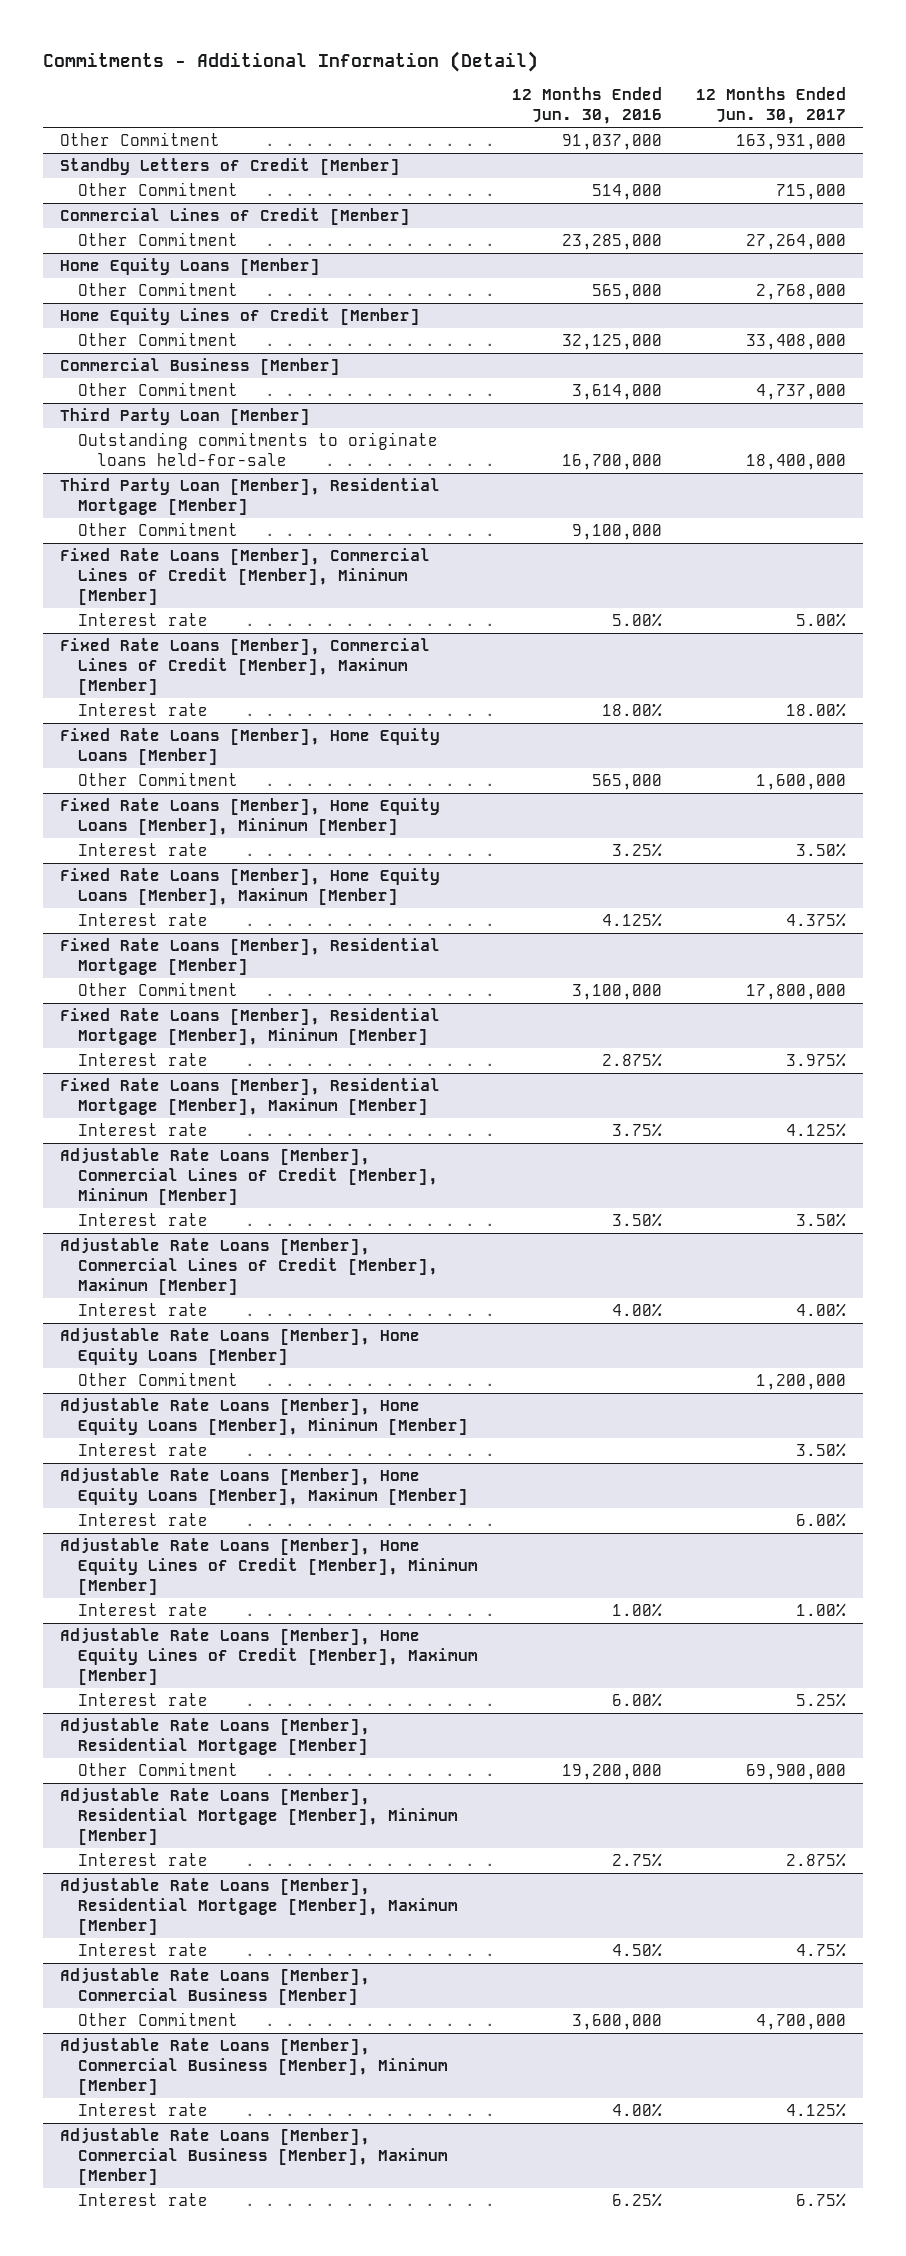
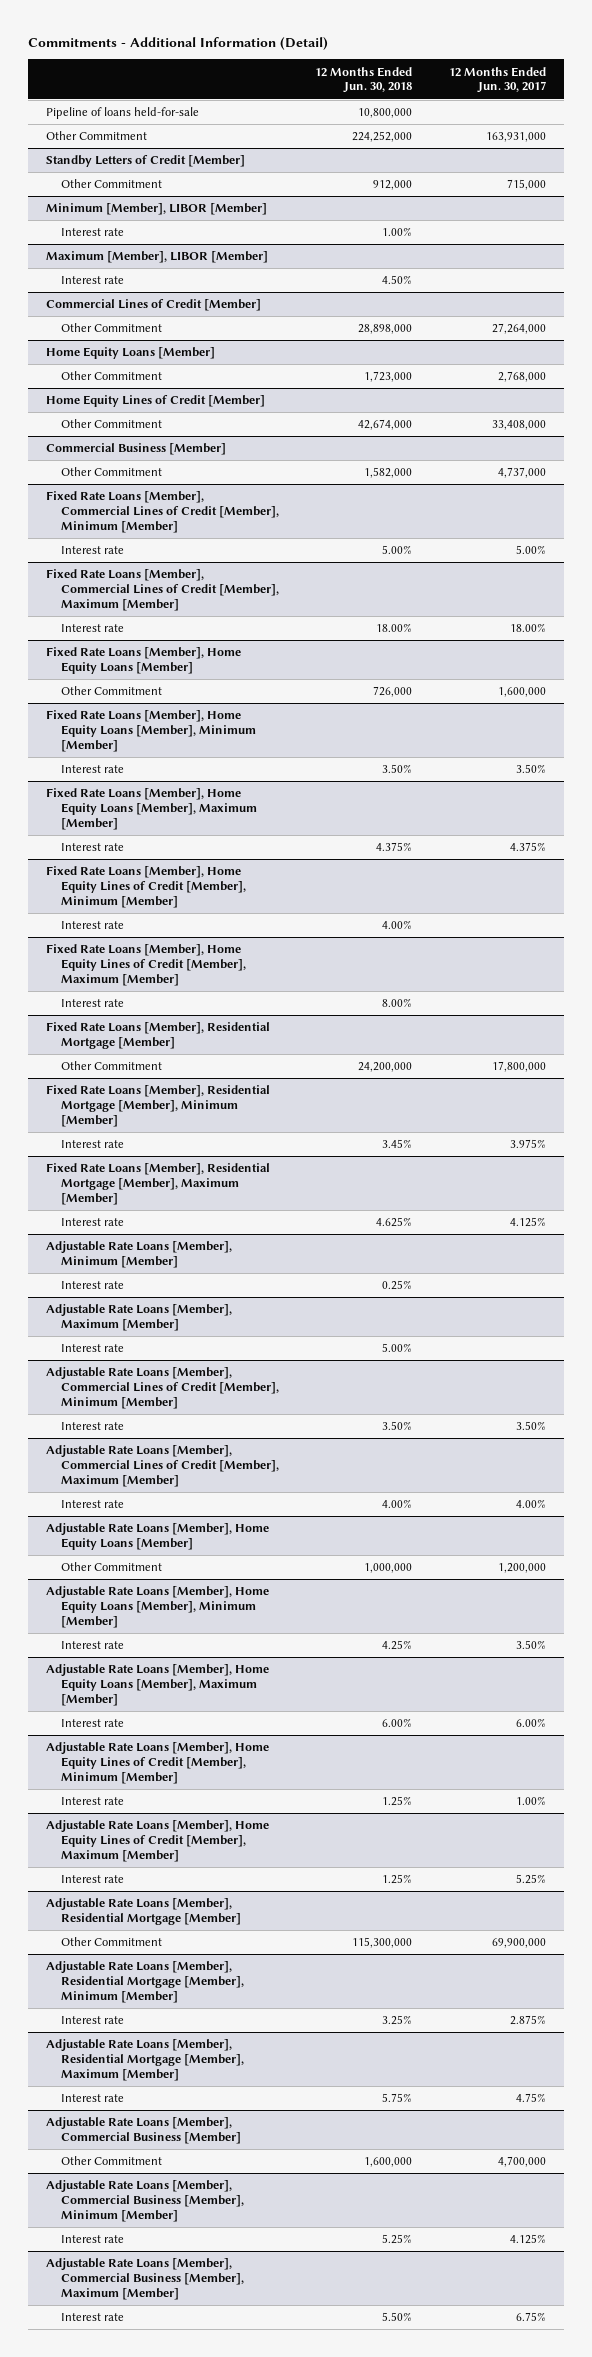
[512,86,663,124] 12 Months Ended Jun. 30, 2016 -> none
none -> [315,66,413,94] 12 Months Ended Jun. 30, 2018
none -> [46,107,200,120] Pipeline of loans held-for-sale
none -> [46,203,268,216] Minimum [Member], LIBOR [Member]
none -> [60,228,124,237] Interest rate
none -> [46,251,269,264] Maximum [Member], LIBOR [Member]
none -> [60,276,124,285] Interest rate
[59,408,310,426] Third Party Loan [Member] -> none
[78,432,439,466] Outstanding commitments to originate loans held-for-sale -> none
[59,478,440,515] Third Party Loan [Member], Residential Mortgage [Member] -> none
[78,522,239,537] Other Commitment -> none
none -> [46,866,246,908] Fixed Rate Loans [Member], Home Equity Lines of Credit [Member], Minimum [Member]
none -> [60,921,124,930] Interest rate
none -> [46,944,246,986] Fixed Rate Loans [Member], Home Equity Lines of Credit [Member], Maximum [Member]
none -> [60,999,124,1008] Interest rate
none -> [46,1241,233,1269] Adjustable Rate Loans [Member], Minimum [Member]
none -> [60,1281,124,1290] Interest rate
none -> [46,1304,233,1332] Adjustable Rate Loans [Member], Maximum [Member]
none -> [60,1344,124,1353] Interest rate

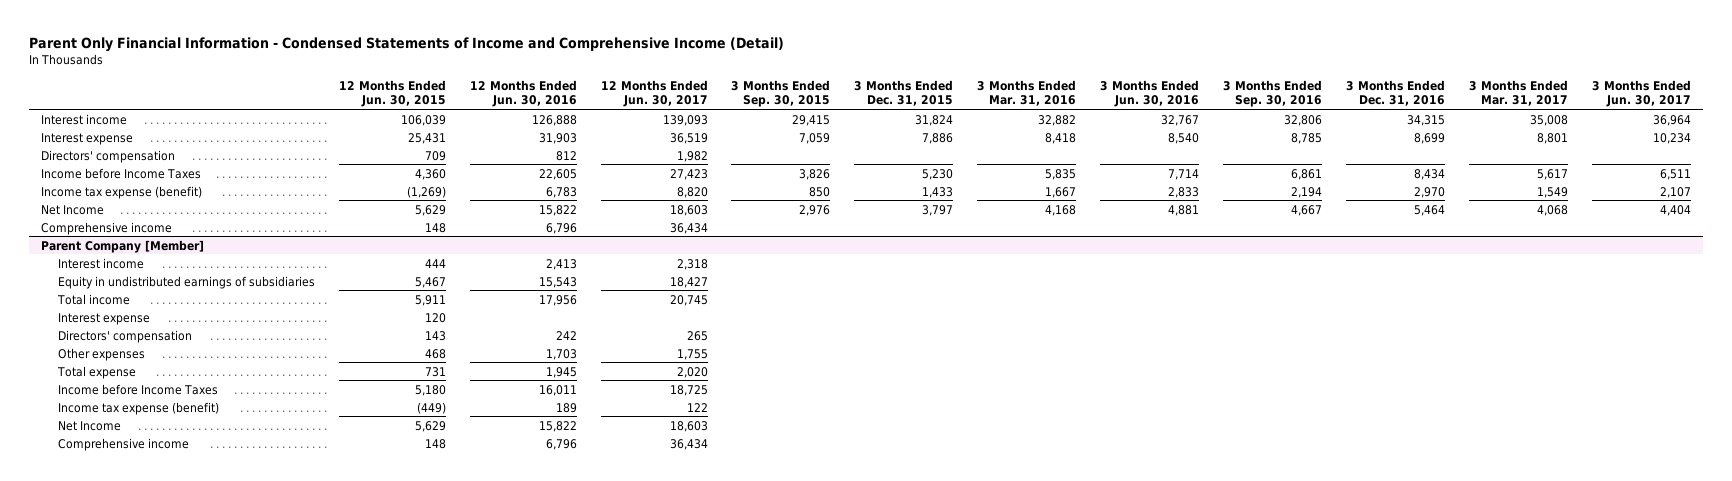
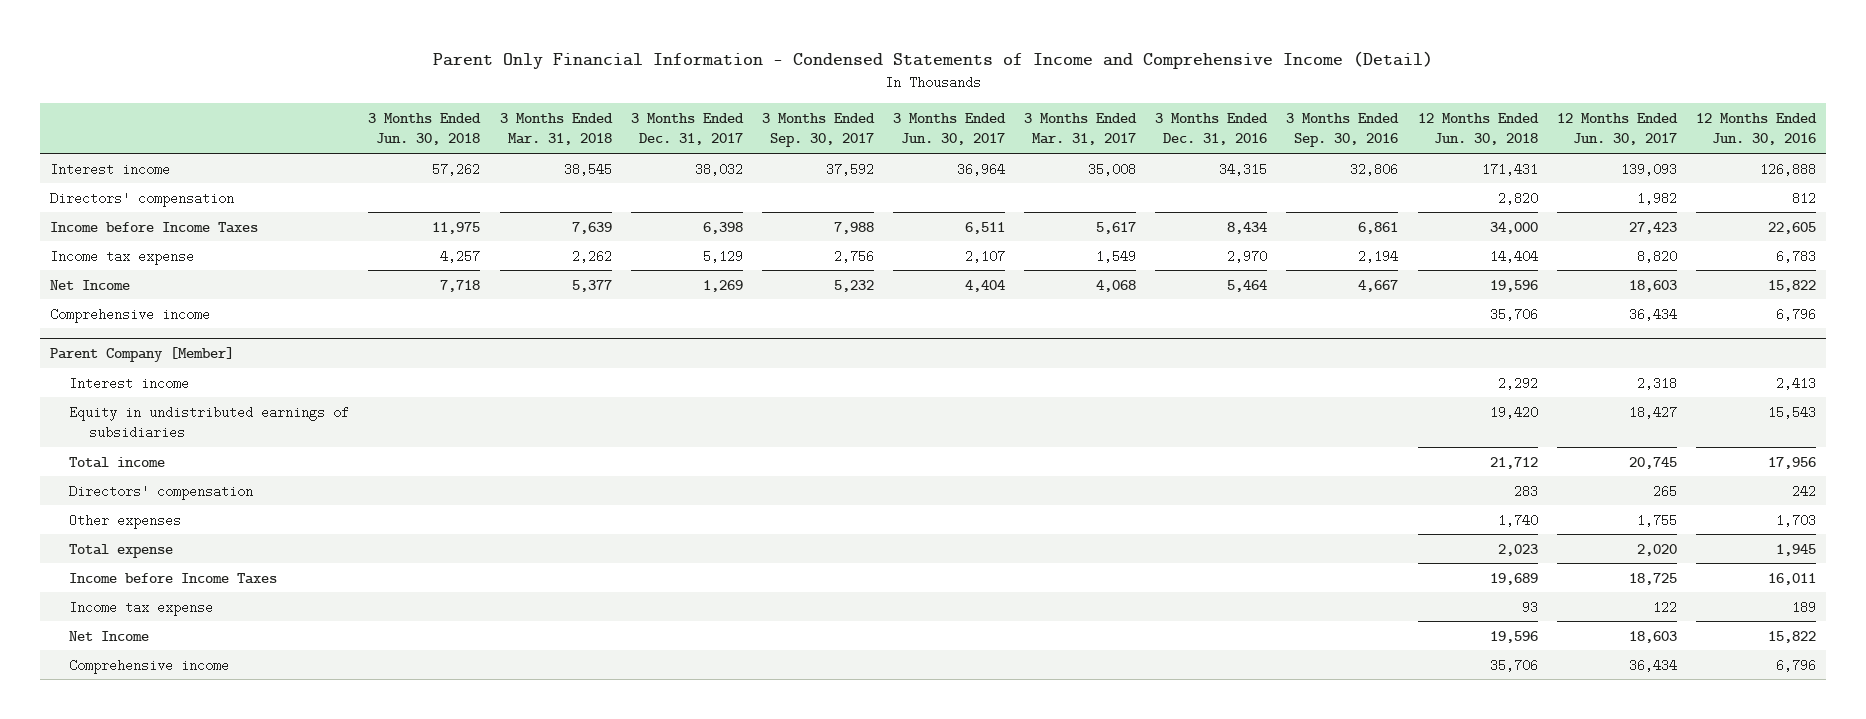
[338,79,446,108] 12 Months Ended Jun. 30, 2015 -> none
[731,79,831,108] 3 Months Ended Sep. 30, 2015 -> none
[854,79,954,107] 3 Months Ended Dec. 31, 2015 -> none
[977,79,1077,107] 3 Months Ended Mar. 31, 2016 -> none
[1100,79,1200,108] 3 Months Ended Jun. 30, 2016 -> none
none -> [368,113,482,146] 3 Months Ended Jun. 30, 2018
none -> [499,113,613,146] 3 Months Ended Mar. 31, 2018
none -> [630,113,744,146] 3 Months Ended Dec. 31, 2017
none -> [761,113,875,148] 3 Months Ended Sep. 30, 2017
none -> [1417,113,1539,146] 12 Months Ended Jun. 30, 2018
[40,132,133,145] Interest expense -> none
[40,185,202,199] Income tax expense (benefit) -> [49,249,194,265] Income tax expense
[57,312,150,325] Interest expense -> none
[57,401,219,415] Income tax expense (benefit) -> [69,600,214,616] Income tax expense

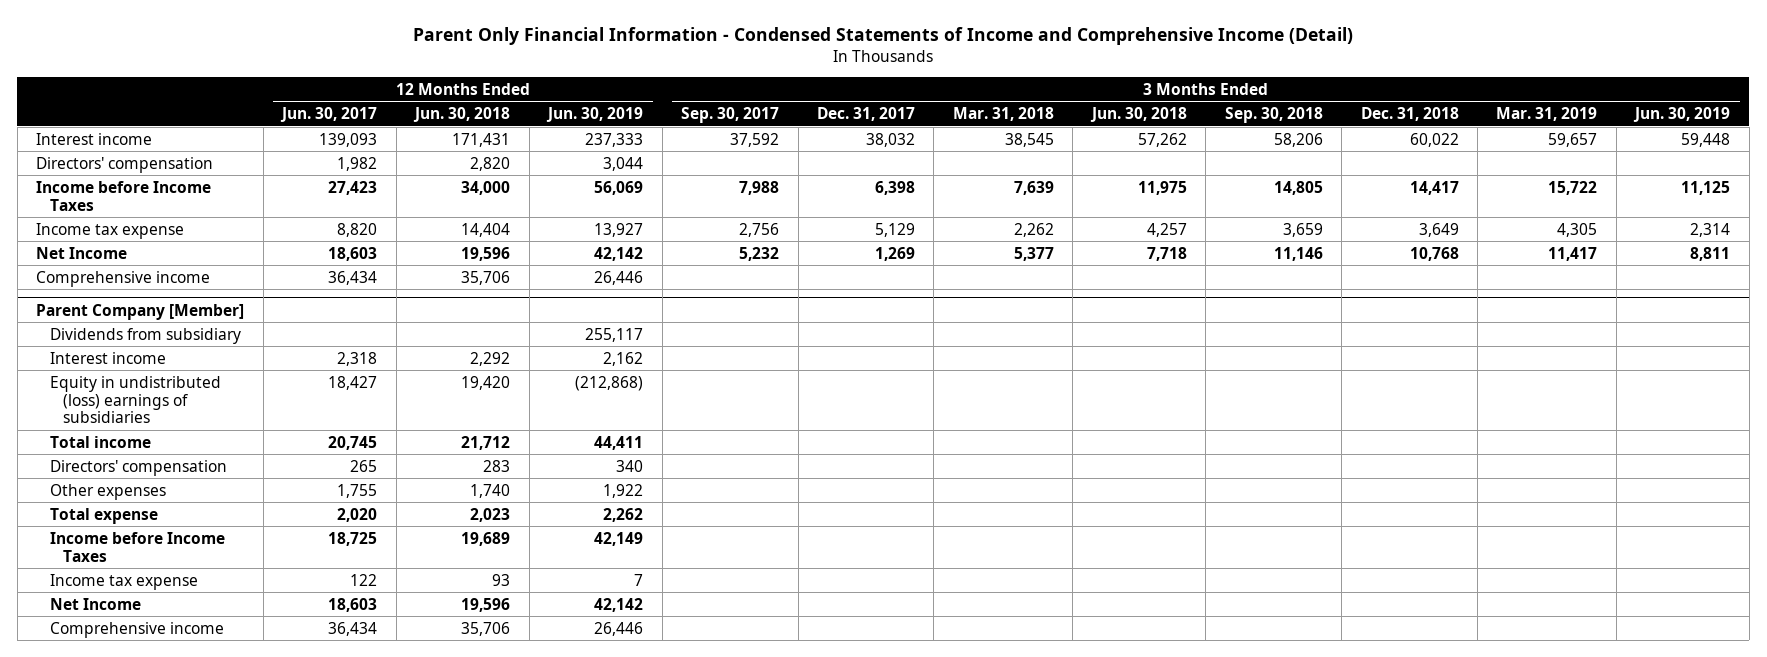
[893,113,1007,146] 3 Months Ended Jun. 30, 2017 -> none
[1024,113,1138,146] 3 Months Ended Mar. 31, 2017 -> none
[1155,113,1269,146] 3 Months Ended Dec. 31, 2016 -> none
[1286,113,1400,148] 3 Months Ended Sep. 30, 2016 -> none
[1695,113,1817,146] 12 Months Ended Jun. 30, 2016 -> none
none -> [546,107,644,123] Jun. 30, 2019
none -> [1224,107,1323,124] Sep. 30, 2018
none -> [1360,107,1459,122] Dec. 31, 2018
none -> [1496,107,1598,122] Mar. 31, 2019
none -> [1633,107,1731,123] Jun. 30, 2019
none -> [49,327,241,344] Dividends from subsidiary
[69,405,350,439] Equity in undistributed earnings of subsidiaries -> [49,375,221,424] Equity in undistributed (loss) earnings of subsidiaries

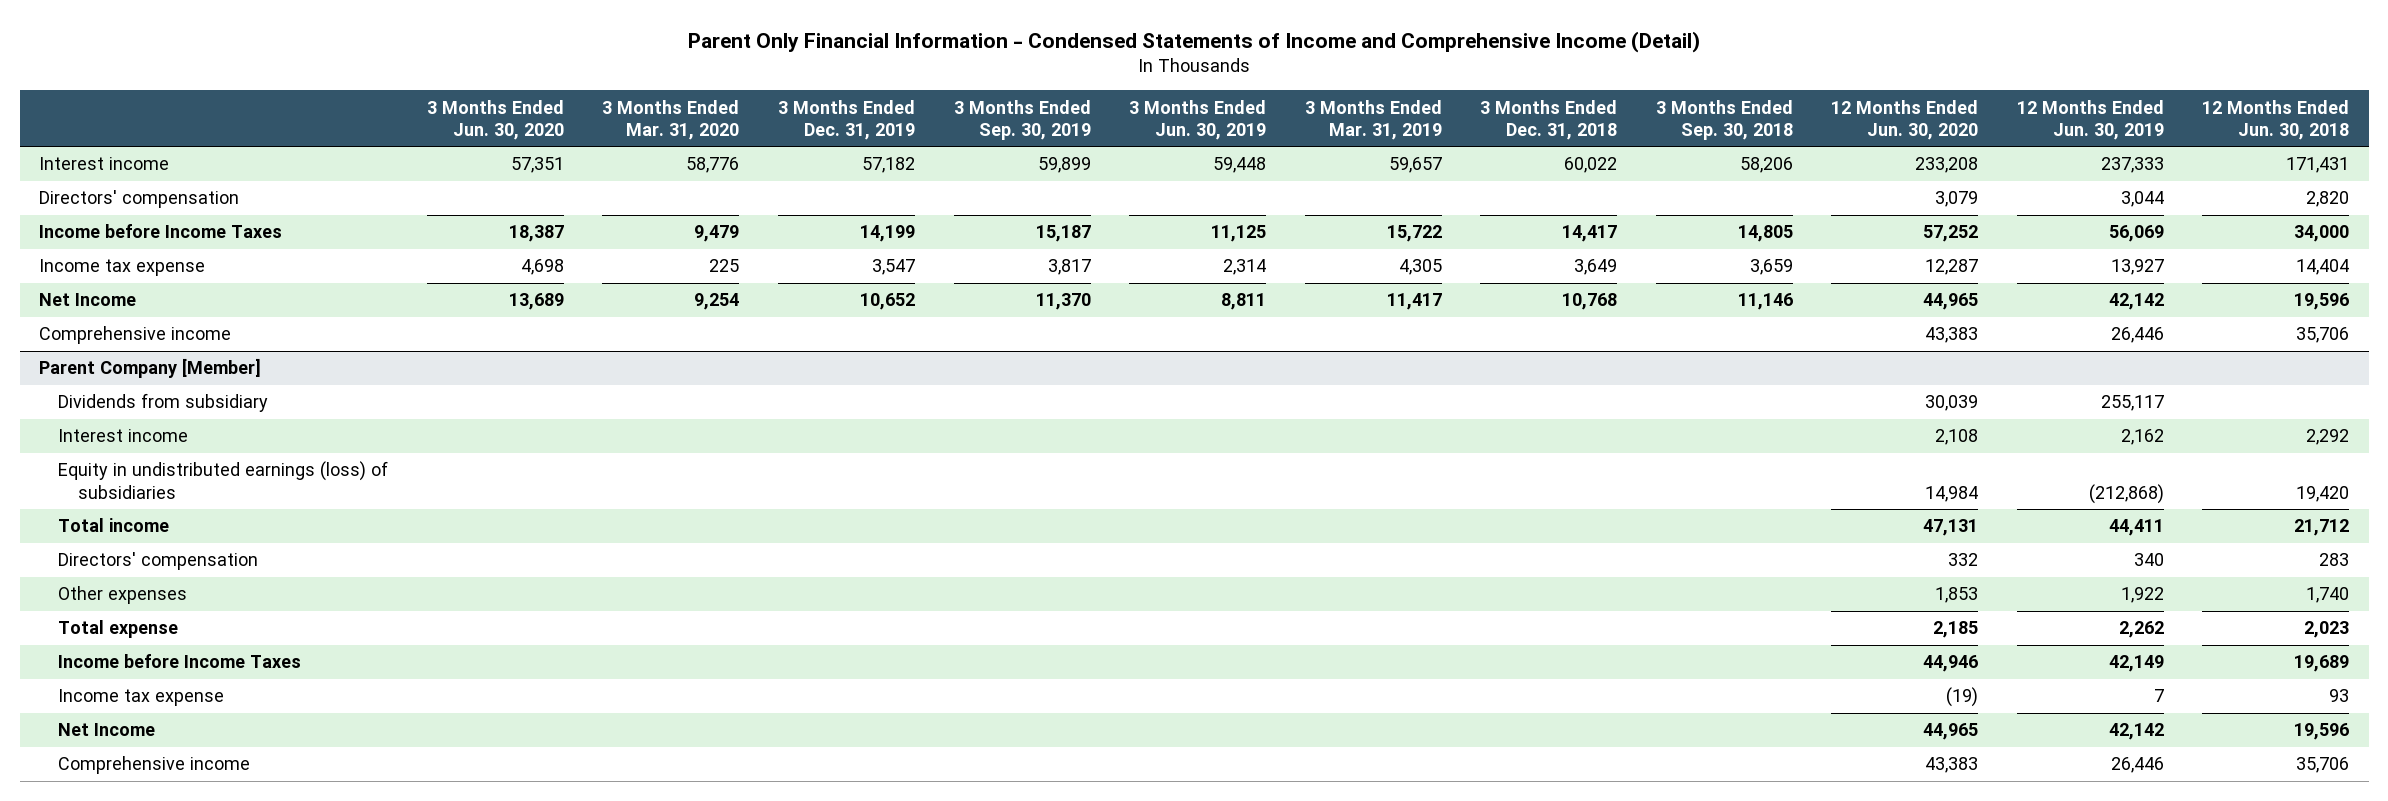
[280,107,378,123] Jun. 30, 2017 -> none
[681,107,780,124] Sep. 30, 2017 -> none
[816,107,915,122] Dec. 31, 2017 -> none
[952,107,1054,122] Mar. 31, 2018 -> none
[1089,107,1187,123] Jun. 30, 2018 -> none
none -> [426,99,564,140] 3 Months Ended Jun. 30, 2020
none -> [602,99,740,140] 3 Months Ended Mar. 31, 2020
none -> [777,99,915,140] 3 Months Ended Dec. 31, 2019
none -> [953,99,1091,140] 3 Months Ended Sep. 30, 2019
none -> [1831,99,1979,140] 12 Months Ended Jun. 30, 2020
[49,375,221,424] Equity in undistributed (loss) earnings of subsidiaries -> [58,461,389,499] Equity in undistributed earnings (loss) of subsidiaries

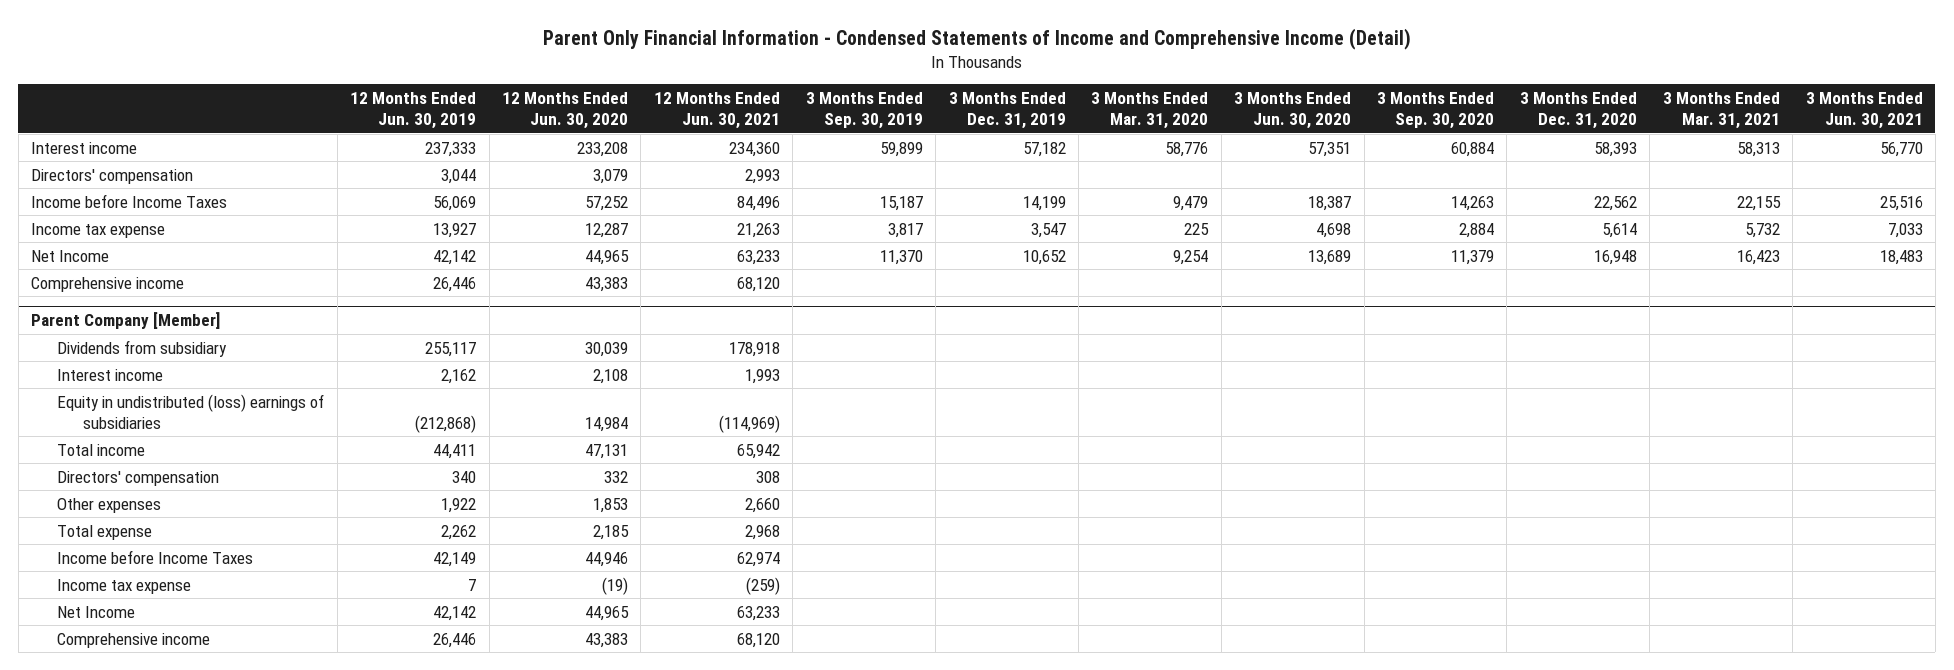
[1129,99,1267,140] 3 Months Ended Jun. 30, 2019 -> none
[1304,99,1442,140] 3 Months Ended Mar. 31, 2019 -> none
[1480,99,1618,140] 3 Months Ended Dec. 31, 2018 -> none
[1655,99,1793,140] 3 Months Ended Sep. 30, 2018 -> none
[2202,99,2350,140] 12 Months Ended Jun. 30, 2018 -> none
none -> [653,92,780,130] 12 Months Ended Jun. 30, 2021
none -> [1377,92,1495,130] 3 Months Ended Sep. 30, 2020
none -> [1519,92,1637,130] 3 Months Ended Dec. 31, 2020
none -> [1662,92,1780,130] 3 Months Ended Mar. 31, 2021
none -> [1805,92,1923,130] 3 Months Ended Jun. 30, 2021
[58,461,389,499] Equity in undistributed earnings (loss) of subsidiaries -> [57,393,325,429] Equity in undistributed (loss) earnings of subsidiaries

